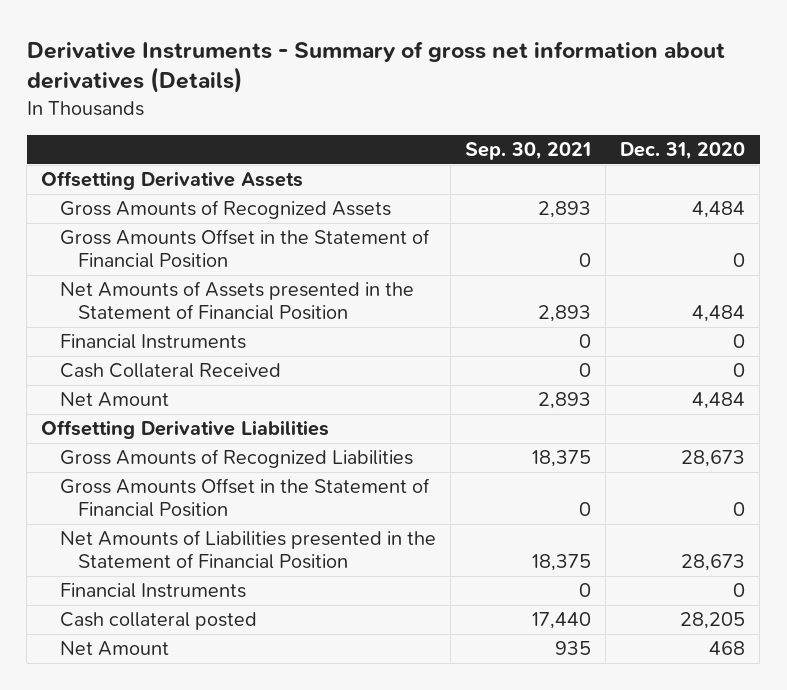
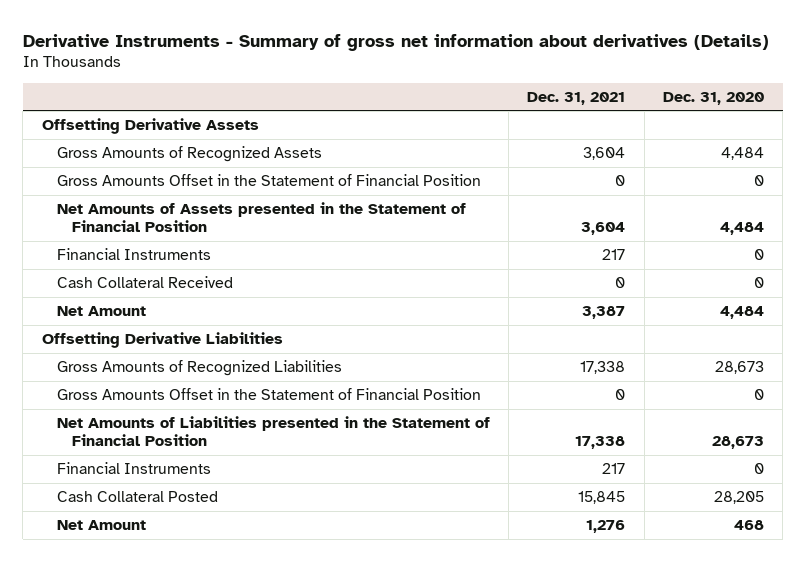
[465,142,592,161] Sep. 30, 2021 -> none
none -> [527,91,626,105] Dec. 31, 2021
[59,612,257,631] Cash collateral posted -> [56,491,218,503] Cash Collateral Posted

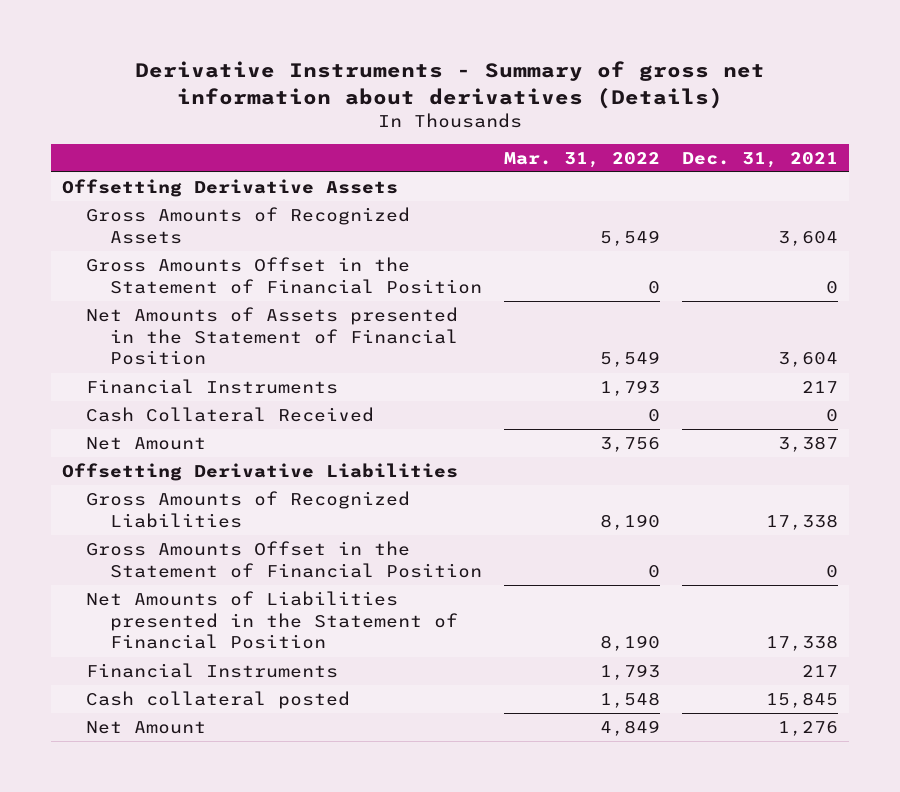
[662,91,764,105] Dec. 31, 2020 -> none
none -> [503,151,660,168] Mar. 31, 2022
[56,491,218,503] Cash Collateral Posted -> [86,690,351,709] Cash collateral posted

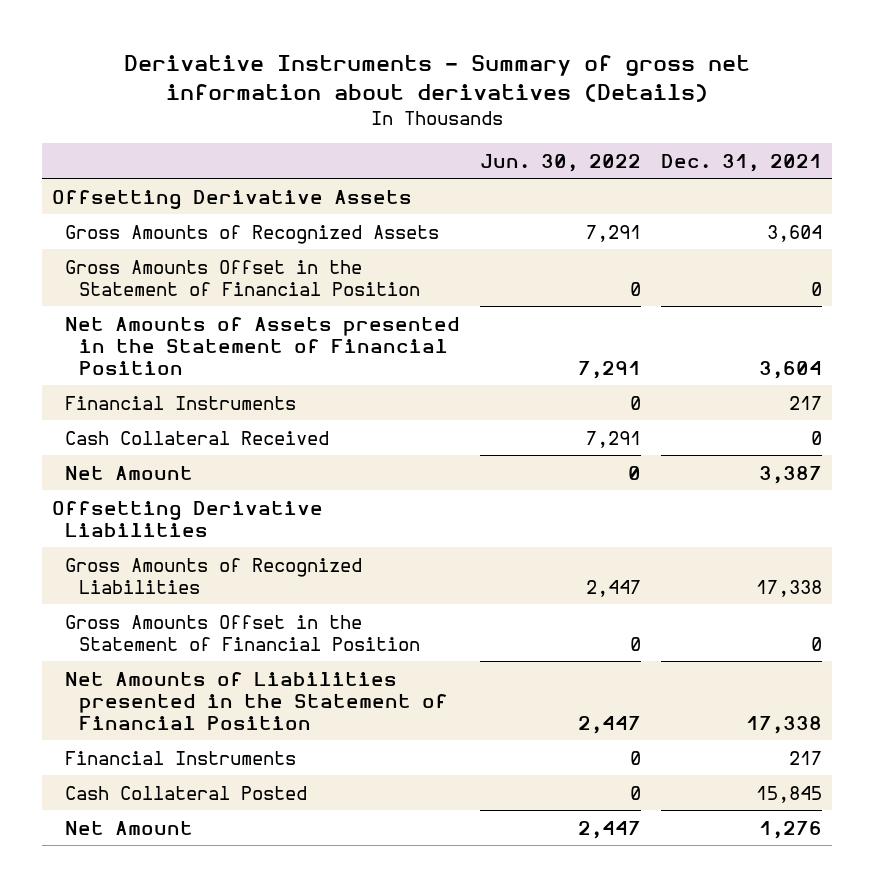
[503,151,660,168] Mar. 31, 2022 -> none
none -> [480,153,642,172] Jun. 30, 2022
[86,690,351,709] Cash collateral posted -> [65,785,308,800] Cash Collateral Posted

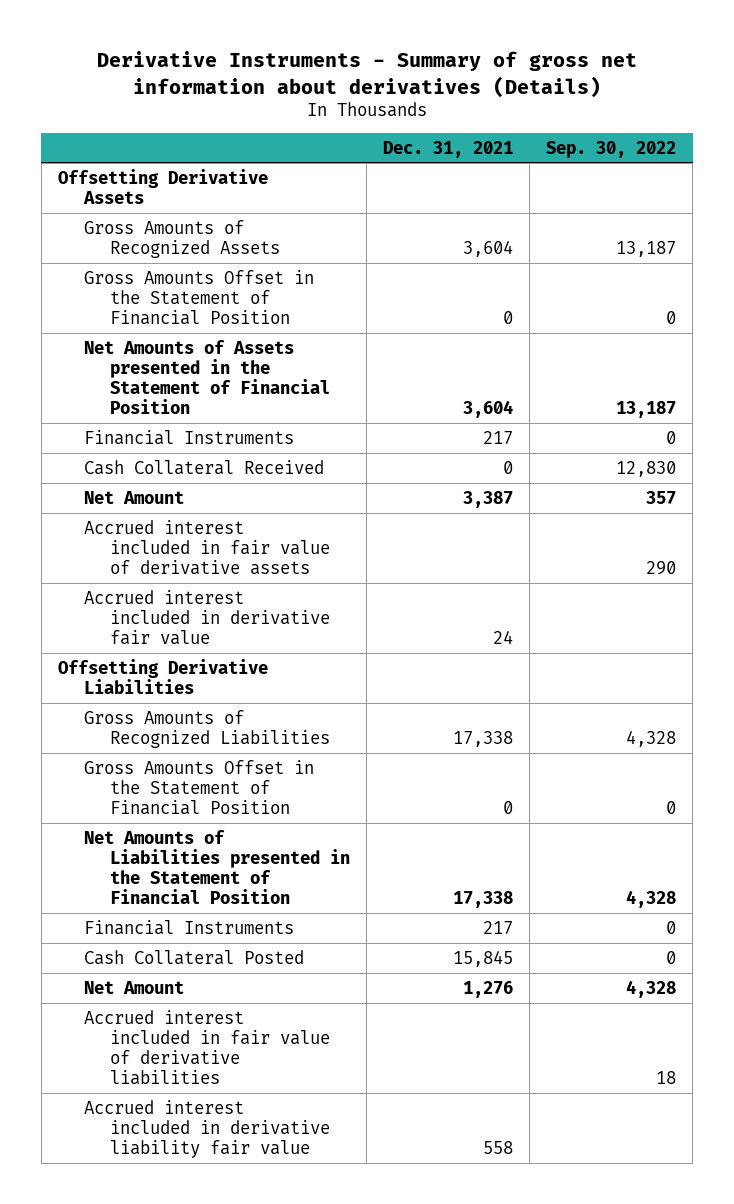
[480,153,642,172] Jun. 30, 2022 -> none
none -> [546,140,677,158] Sep. 30, 2022
none -> [83,519,330,575] Accrued interest included in fair value of derivative assets
none -> [83,589,330,645] Accrued interest included in derivative fair value
none -> [83,1009,330,1085] Accrued interest included in fair value of derivative liabilities
none -> [83,1099,330,1158] Accrued interest included in derivative liability fair value

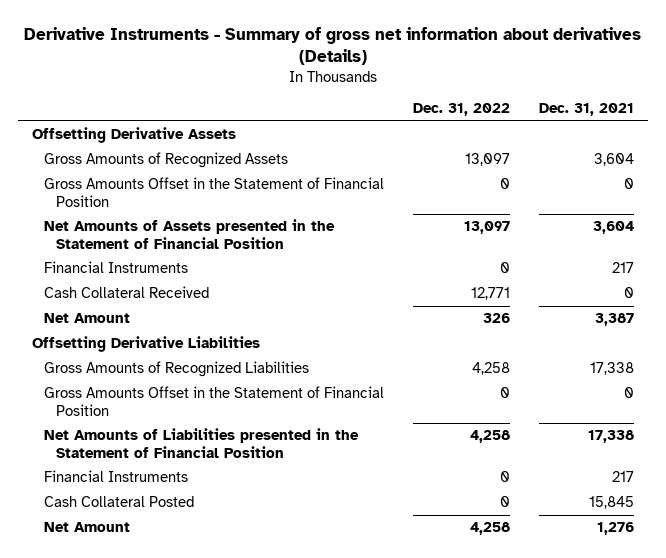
[546,140,677,158] Sep. 30, 2022 -> none
none -> [412,103,510,117] Dec. 31, 2022
[83,519,330,575] Accrued interest included in fair value of derivative assets -> none
[83,589,330,645] Accrued interest included in derivative fair value -> none
[83,1009,330,1085] Accrued interest included in fair value of derivative liabilities -> none
[83,1099,330,1158] Accrued interest included in derivative liability fair value -> none

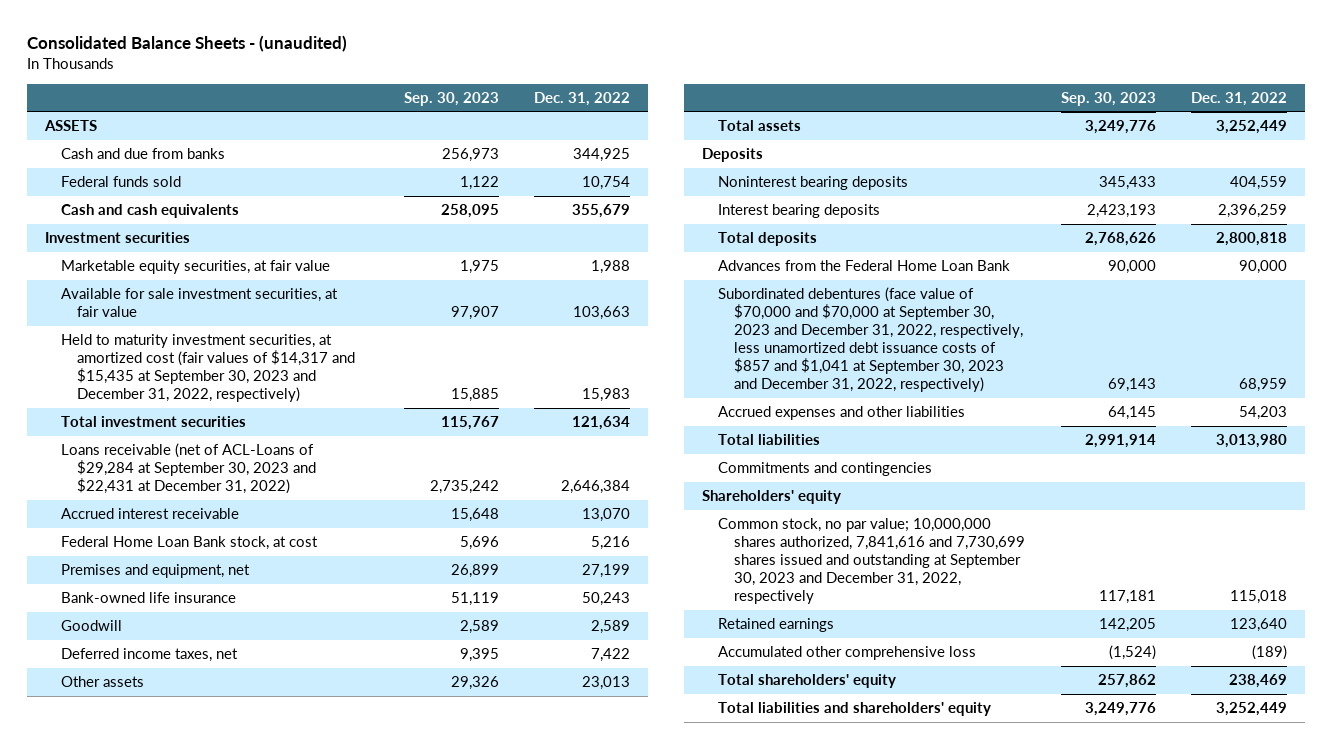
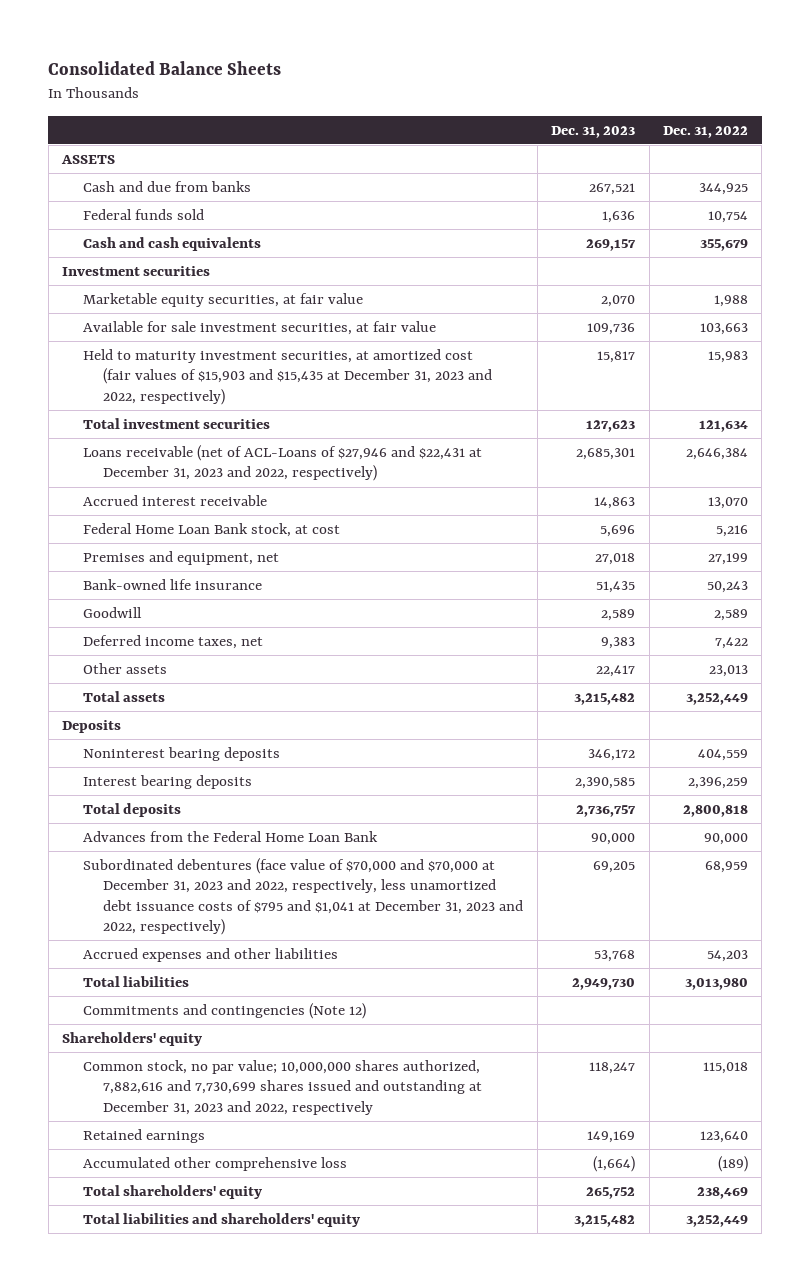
[26,35,347,53] Consolidated Balance Sheets - (unaudited) -> [48,61,282,76] Consolidated Balance Sheets
[403,91,499,106] Sep. 30, 2023 -> none
none -> [551,125,636,138] Dec. 31, 2023
[60,334,356,403] Held to maturity investment securities, at amortized cost (fair values of $14,317 and $15,435 at September 30, 2023 and December 31, 2022, respectively) -> [82,349,493,405] Held to maturity investment securities, at amortized cost (fair values of $15,903 and $15,435 at December 31, 2023 and 2022, respectively)
[60,443,317,495] Loans receivable (net of ACL-Loans of $29,284 at September 30, 2023 and $22,431 at December 31, 2022) -> [82,445,482,482] Loans receivable (net of ACL-Loans of $27,946 and $22,431 at December 31, 2023 and 2022, respectively)
[718,287,1024,393] Subordinated debentures (face value of $70,000 and $70,000 at September 30, 2023 and December 31, 2022, respectively, less unamortized debt issuance costs of $857 and $1,041 at September 30, 2023 and December 31, 2022, respectively) -> [82,858,524,935] Subordinated debentures (face value of $70,000 and $70,000 at December 31, 2023 and 2022, respectively, less unamortized debt issuance costs of $795 and $1,041 at December 31, 2023 and 2022, respectively)
[718,462,933,477] Commitments and contingencies -> [82,1003,366,1020] Commitments and contingencies (Note 12)
[718,518,1026,605] Common stock, no par value; 10,000,000 shares authorized, 7,841,616 and 7,730,699 shares issued and outstanding at September 30, 2023 and December 31, 2022, respectively -> [82,1060,483,1115] Common stock, no par value; 10,000,000 shares authorized, 7,882,616 and 7,730,699 shares issued and outstanding at December 31, 2023 and 2022, respectively

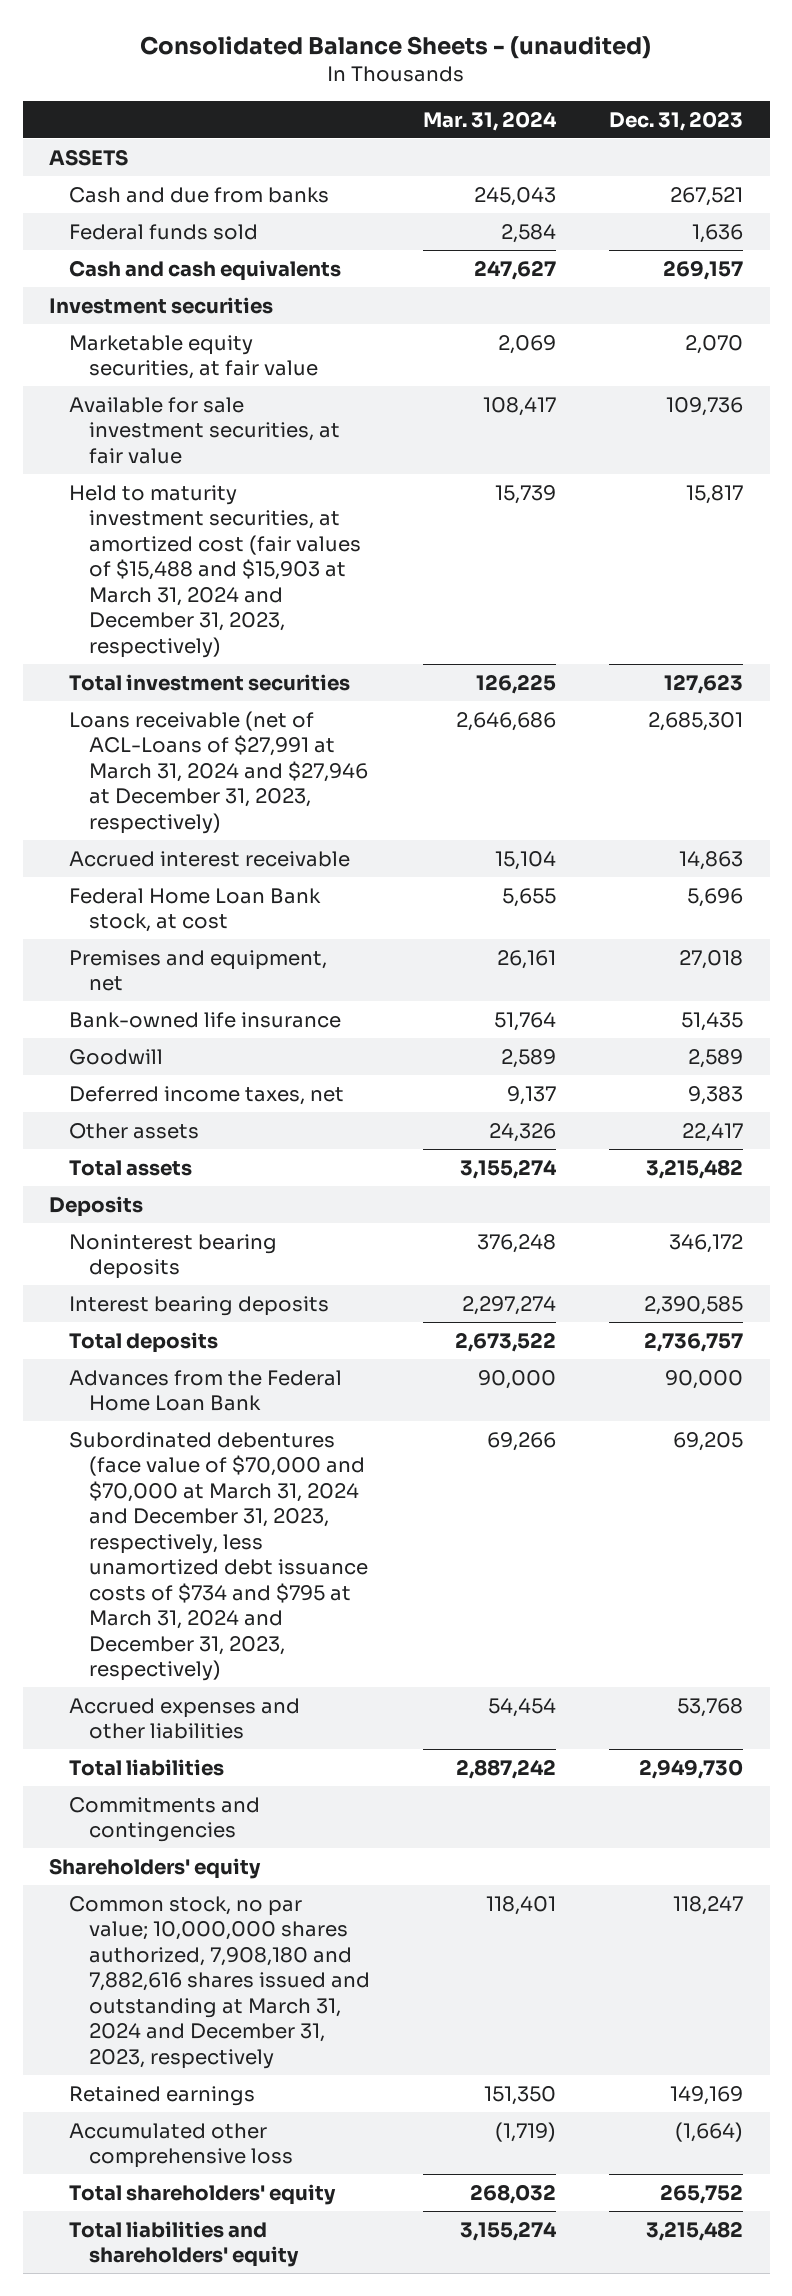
[48,61,282,76] Consolidated Balance Sheets -> [140,35,652,59] Consolidated Balance Sheets - (unaudited)
[663,125,749,138] Dec. 31, 2022 -> none
none -> [423,110,558,131] Mar. 31, 2024
[82,349,493,405] Held to maturity investment securities, at amortized cost (fair values of $15,903 and $15,435 at December 31, 2023 and 2022, respectively) -> [68,484,361,658] Held to maturity investment securities, at amortized cost (fair values of $15,488 and $15,903 at March 31, 2024 and December 31, 2023, respectively)
[82,445,482,482] Loans receivable (net of ACL-Loans of $27,946 and $22,431 at December 31, 2023 and 2022, respectively) -> [68,710,368,834] Loans receivable (net of ACL-Loans of $27,991 at March 31, 2024 and $27,946 at December 31, 2023, respectively)
[82,858,524,935] Subordinated debentures (face value of $70,000 and $70,000 at December 31, 2023 and 2022, respectively, less unamortized debt issuance costs of $795 and $1,041 at December 31, 2023 and 2022, respectively) -> [68,1431,368,1682] Subordinated debentures (face value of $70,000 and $70,000 at March 31, 2024 and December 31, 2023, respectively, less unamortized debt issuance costs of $734 and $795 at March 31, 2024 and December 31, 2023, respectively)
[82,1003,366,1020] Commitments and contingencies (Note 12) -> [68,1796,260,1843] Commitments and contingencies
[82,1060,483,1115] Common stock, no par value; 10,000,000 shares authorized, 7,882,616 and 7,730,699 shares issued and outstanding at December 31, 2023 and 2022, respectively -> [68,1895,370,2069] Common stock, no par value; 10,000,000 shares authorized, 7,908,180 and 7,882,616 shares issued and outstanding at March 31, 2024 and December 31, 2023, respectively

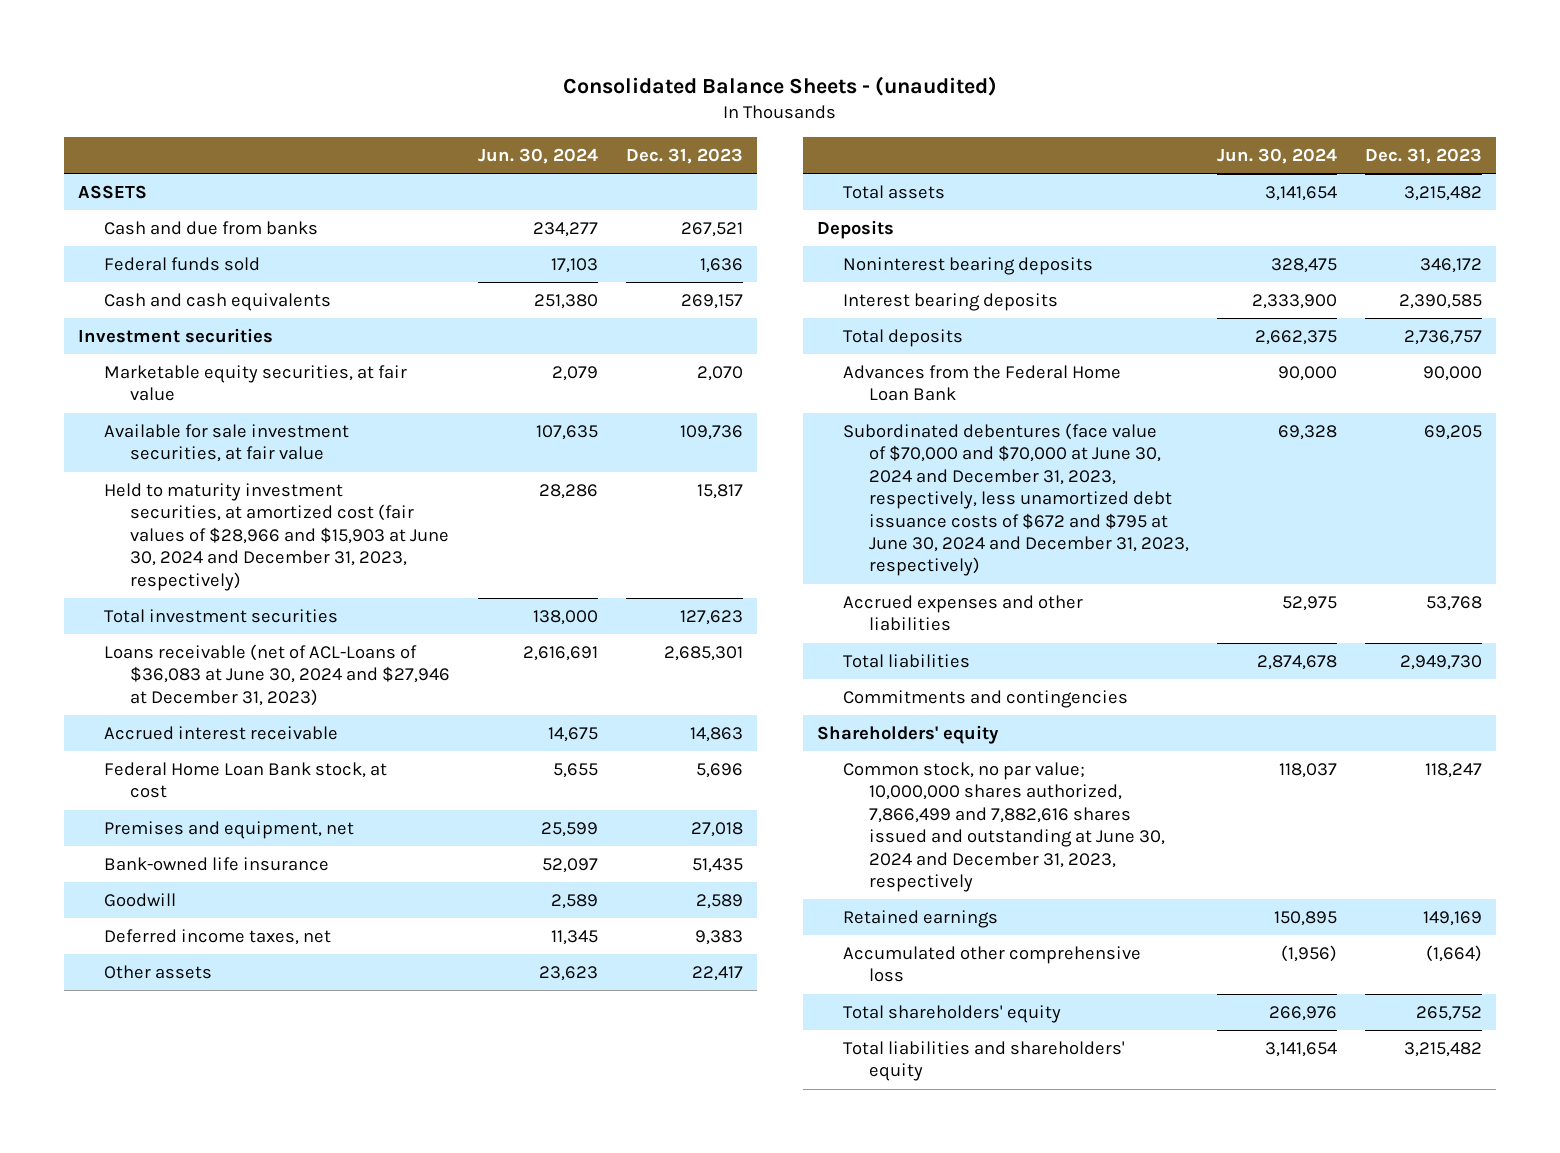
[423,110,558,131] Mar. 31, 2024 -> none
none -> [477,147,598,164] Jun. 30, 2024
[68,484,361,658] Held to maturity investment securities, at amortized cost (fair values of $15,488 and $15,903 at March 31, 2024 and December 31, 2023, respectively) -> [103,483,450,591] Held to maturity investment securities, at amortized cost (fair values of $28,966 and $15,903 at June 30, 2024 and December 31, 2023, respectively)
[68,710,368,834] Loans receivable (net of ACL-Loans of $27,991 at March 31, 2024 and $27,946 at December 31, 2023, respectively) -> [103,644,451,706] Loans receivable (net of ACL-Loans of $36,083 at June 30, 2024 and $27,946 at December 31, 2023)
[68,1431,368,1682] Subordinated debentures (face value of $70,000 and $70,000 at March 31, 2024 and December 31, 2023, respectively, less unamortized debt issuance costs of $734 and $795 at March 31, 2024 and December 31, 2023, respectively) -> [843,423,1190,577] Subordinated debentures (face value of $70,000 and $70,000 at June 30, 2024 and December 31, 2023, respectively, less unamortized debt issuance costs of $672 and $795 at June 30, 2024 and December 31, 2023, respectively)
[68,1895,370,2069] Common stock, no par value; 10,000,000 shares authorized, 7,908,180 and 7,882,616 shares issued and outstanding at March 31, 2024 and December 31, 2023, respectively -> [843,762,1166,893] Common stock, no par value; 10,000,000 shares authorized, 7,866,499 and 7,882,616 shares issued and outstanding at June 30, 2024 and December 31, 2023, respectively

